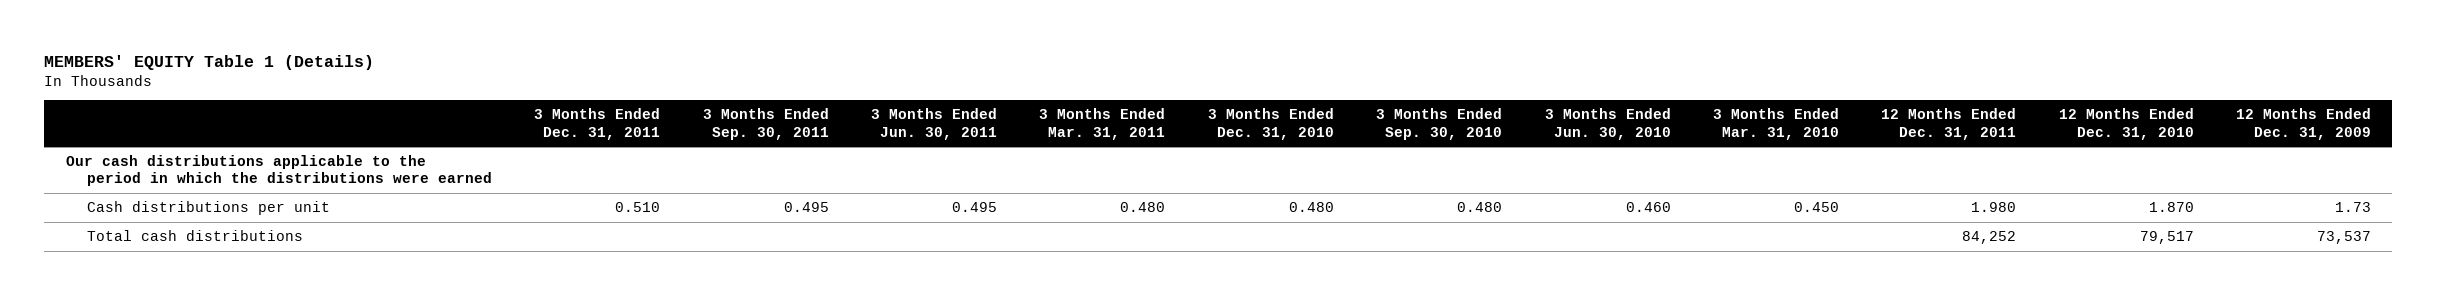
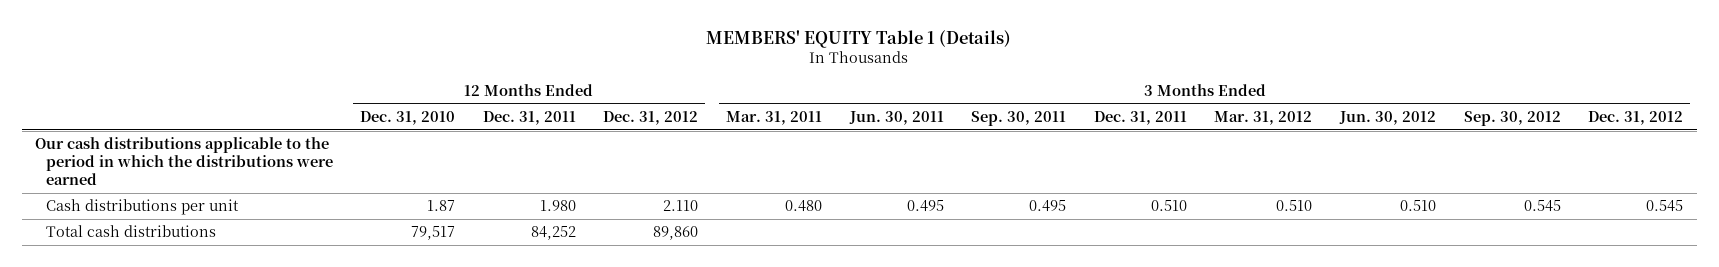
[1207,108,1334,140] 3 Months Ended Dec. 31, 2010 -> none
[1376,108,1503,140] 3 Months Ended Sep. 30, 2010 -> none
[1544,108,1671,140] 3 Months Ended Jun. 30, 2010 -> none
[1713,108,1840,140] 3 Months Ended Mar. 31, 2010 -> none
[2236,108,2372,140] 12 Months Ended Dec. 31, 2009 -> none
none -> [603,110,699,125] Dec. 31, 2012
none -> [1214,110,1313,125] Mar. 31, 2012
none -> [1339,110,1437,125] Jun. 30, 2012
none -> [1463,110,1561,126] Sep. 30, 2012
none -> [1588,110,1684,125] Dec. 31, 2012
[2148,202,2194,213] 1.870 -> [427,200,456,212] 1.87

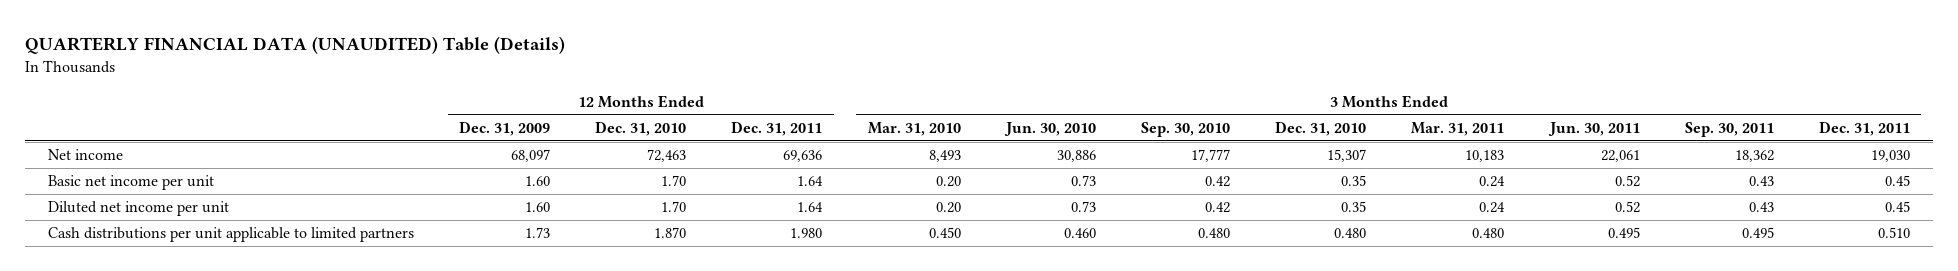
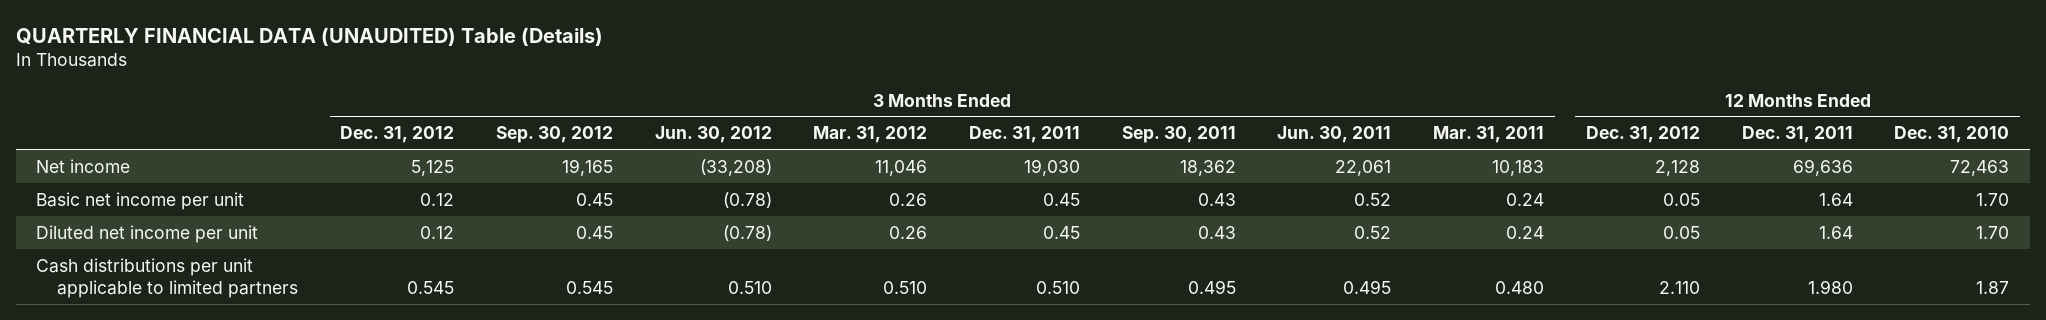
[459,120,551,136] Dec. 31, 2009 -> none
[867,121,961,136] Mar. 31, 2010 -> none
[1003,121,1096,136] Jun. 30, 2010 -> none
[1141,121,1231,137] Sep. 30, 2010 -> none
[1275,120,1367,136] Dec. 31, 2010 -> none
none -> [340,126,455,144] Dec. 31, 2012
none -> [495,126,613,144] Sep. 30, 2012
none -> [654,126,772,144] Jun. 30, 2012
none -> [813,126,928,144] Mar. 31, 2012
none -> [1585,126,1700,144] Dec. 31, 2012
[654,227,687,239] 1.870 -> [1976,281,2010,295] 1.87

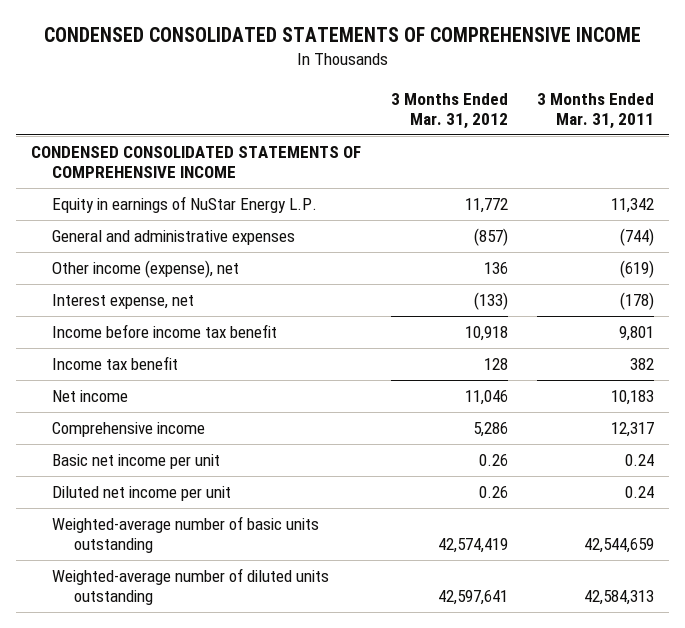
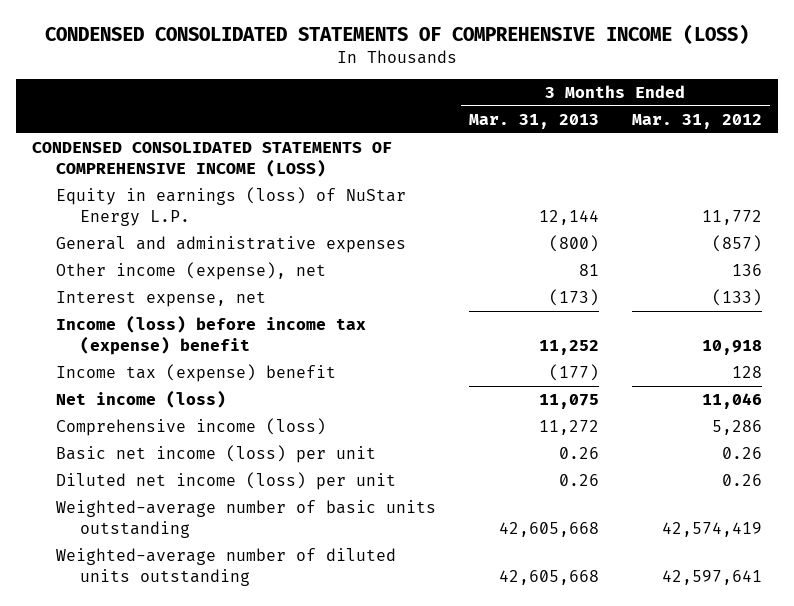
[43,27,641,43] CONDENSED CONSOLIDATED STATEMENTS OF COMPREHENSIVE INCOME -> [44,23,749,44] CONDENSED CONSOLIDATED STATEMENTS OF COMPREHENSIVE INCOME (LOSS)
[537,92,655,129] 3 Months Ended Mar. 31, 2011 -> none
none -> [468,114,599,130] Mar. 31, 2013
[30,146,361,179] CONDENSED CONSOLIDATED STATEMENTS OF COMPREHENSIVE INCOME -> [32,142,393,177] CONDENSED CONSOLIDATED STATEMENTS OF COMPREHENSIVE INCOME (LOSS)
[52,196,318,214] Equity in earnings of NuStar Energy L.P. -> [55,187,406,226] Equity in earnings (loss) of NuStar Energy L.P.
[52,324,278,339] Income before income tax benefit -> [55,315,366,355] Income (loss) before income tax (expense) benefit
[52,356,179,371] Income tax benefit -> [55,364,336,383] Income tax (expense) benefit
[52,390,129,403] Net income -> [55,390,226,409] Net income (loss)
[52,422,206,438] Comprehensive income -> [55,418,326,437] Comprehensive income (loss)
[52,454,221,470] Basic net income per unit -> [55,445,376,464] Basic net income (loss) per unit
[52,486,232,502] Diluted net income per unit -> [55,472,396,491] Diluted net income (loss) per unit

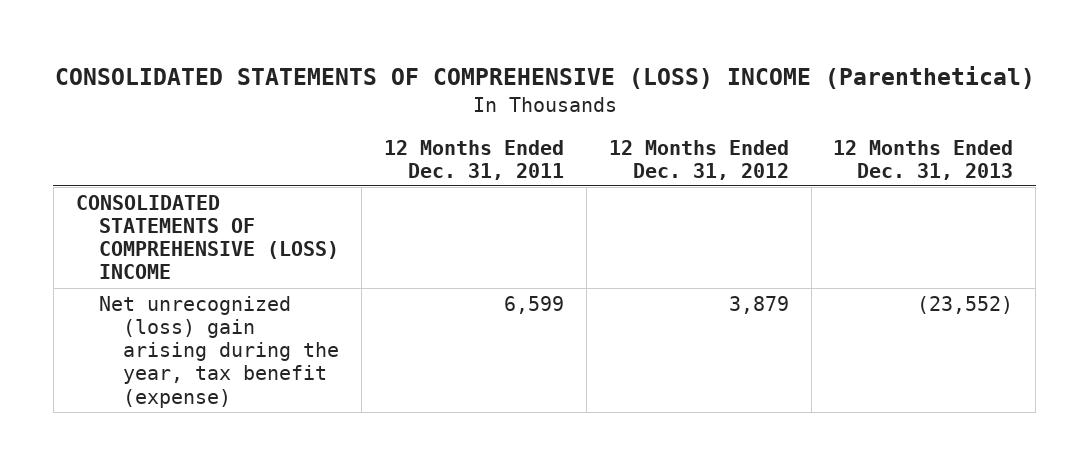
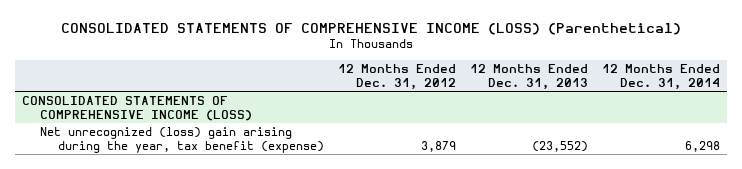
[54,65,1035,89] CONSOLIDATED STATEMENTS OF COMPREHENSIVE (LOSS) INCOME (Parenthetical) -> [60,23,681,36] CONSOLIDATED STATEMENTS OF COMPREHENSIVE INCOME (LOSS) (Parenthetical)
[383,139,564,180] 12 Months Ended Dec. 31, 2011 -> none
none -> [601,64,720,90] 12 Months Ended Dec. 31, 2014
[75,194,340,280] CONSOLIDATED STATEMENTS OF COMPREHENSIVE (LOSS) INCOME -> [22,96,253,121] CONSOLIDATED STATEMENTS OF COMPREHENSIVE INCOME (LOSS)

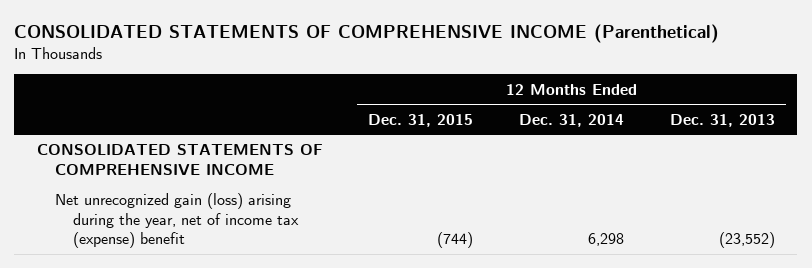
[60,23,681,36] CONSOLIDATED STATEMENTS OF COMPREHENSIVE INCOME (LOSS) (Parenthetical) -> [14,24,720,44] CONSOLIDATED STATEMENTS OF COMPREHENSIVE INCOME (Parenthetical)
[338,64,457,90] 12 Months Ended Dec. 31, 2012 -> none
none -> [368,113,474,127] Dec. 31, 2015
[22,96,253,121] CONSOLIDATED STATEMENTS OF COMPREHENSIVE INCOME (LOSS) -> [36,144,323,175] CONSOLIDATED STATEMENTS OF COMPREHENSIVE INCOME
[40,127,325,153] Net unrecognized (loss) gain arising during the year, tax benefit (expense) -> [54,193,299,249] Net unrecognized gain (loss) arising during the year, net of income tax (expense) benefit

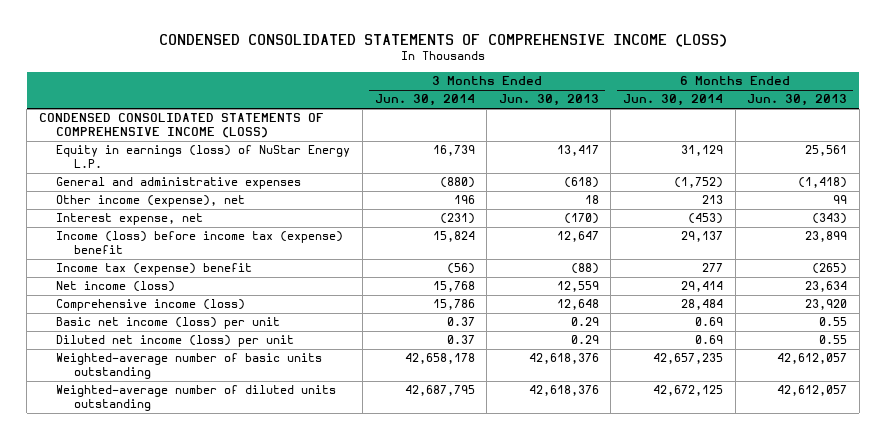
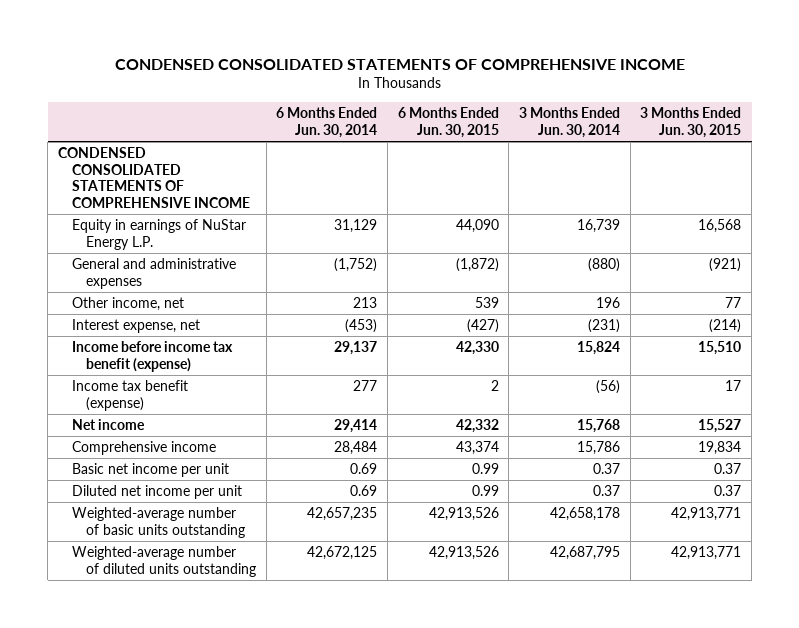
[159,33,728,47] CONDENSED CONSOLIDATED STATEMENTS OF COMPREHENSIVE INCOME (LOSS) -> [114,58,685,70] CONDENSED CONSOLIDATED STATEMENTS OF COMPREHENSIVE INCOME
[498,94,599,107] Jun. 30, 2013 -> none
[747,94,848,107] Jun. 30, 2013 -> none
none -> [397,107,499,139] 6 Months Ended Jun. 30, 2015
none -> [640,107,742,139] 3 Months Ended Jun. 30, 2015
[38,113,324,139] CONDENSED CONSOLIDATED STATEMENTS OF COMPREHENSIVE INCOME (LOSS) -> [58,146,250,209] CONDENSED CONSOLIDATED STATEMENTS OF COMPREHENSIVE INCOME
[56,145,351,169] Equity in earnings (loss) of NuStar Energy L.P. -> [71,218,246,250] Equity in earnings of NuStar Energy L.P.
[56,195,246,208] Other income (expense), net -> [71,296,184,311] Other income, net
[56,231,344,255] Income (loss) before income tax (expense) benefit -> [71,340,233,372] Income before income tax benefit (expense)
[56,263,253,276] Income tax (expense) benefit -> [71,379,188,411] Income tax benefit (expense)
[56,281,176,293] Net income (loss) -> [71,418,145,430] Net income
[56,299,246,312] Comprehensive income (loss) -> [71,440,216,455] Comprehensive income
[56,317,281,330] Basic net income (loss) per unit -> [71,462,229,477] Basic net income per unit
[56,335,295,348] Diluted net income (loss) per unit -> [71,484,242,499] Diluted net income per unit

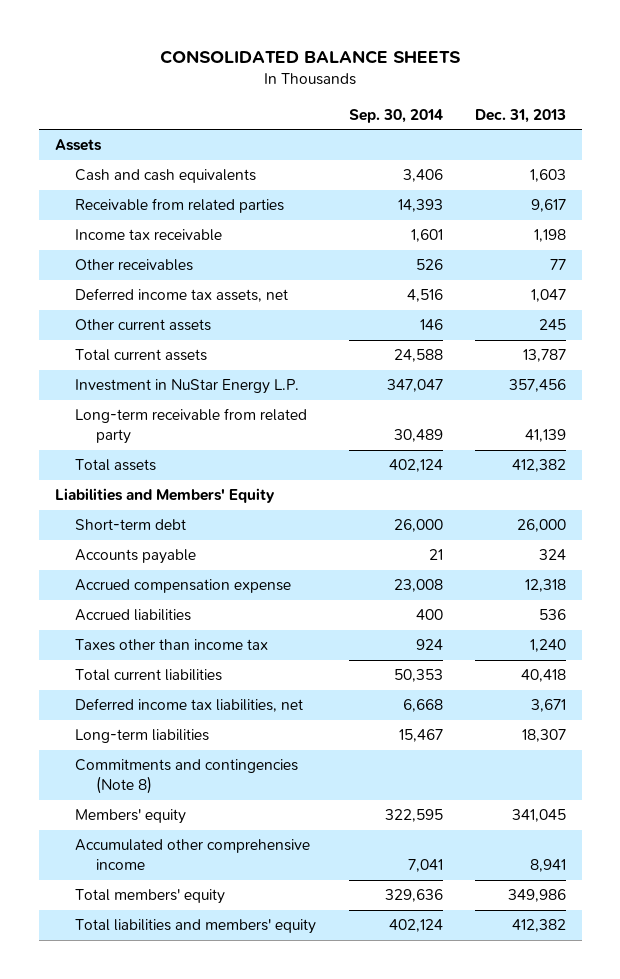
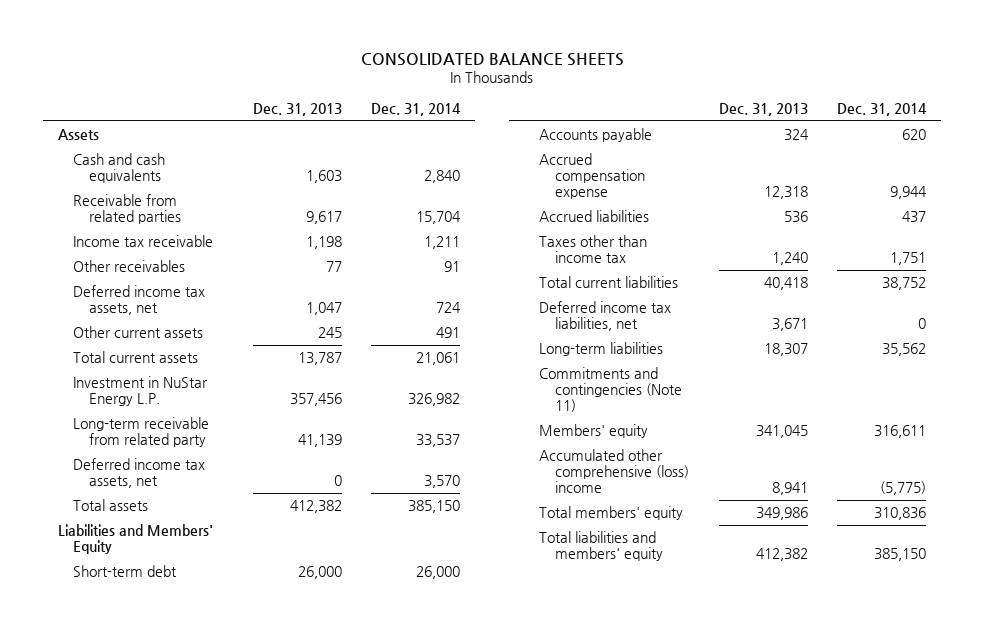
[348,108,443,123] Sep. 30, 2014 -> none
none -> [371,102,462,116] Dec. 31, 2014
none -> [73,458,206,489] Deferred income tax assets, net
[75,759,299,794] Commitments and contingencies (Note 8) -> [539,367,683,413] Commitments and contingencies (Note 11)
[75,839,311,870] Accumulated other comprehensive income -> [539,449,690,494] Accumulated other comprehensive (loss) income

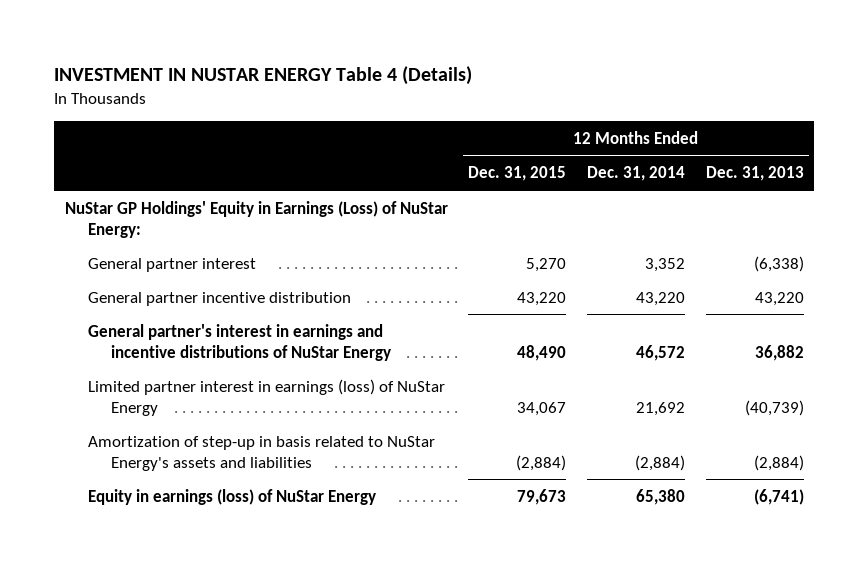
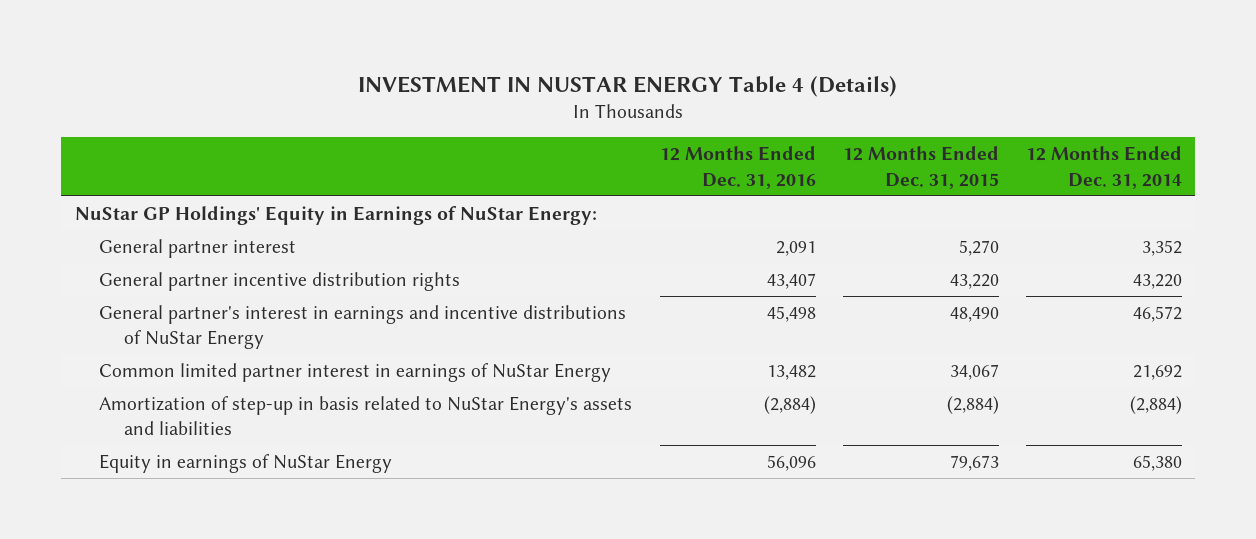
[705,166,804,182] Dec. 31, 2013 -> none
none -> [659,146,816,189] 12 Months Ended Dec. 31, 2016
[64,200,448,238] NuStar GP Holdings' Equity in Earnings (Loss) of NuStar Energy: -> [74,205,597,225] NuStar GP Holdings' Equity in Earnings of NuStar Energy:
[87,291,351,306] General partner incentive distribution -> [99,271,461,291] General partner incentive distribution rights
[87,378,445,416] Limited partner interest in earnings (loss) of NuStar Energy -> [99,362,612,382] Common limited partner interest in earnings of NuStar Energy
[87,488,376,505] Equity in earnings (loss) of NuStar Energy -> [99,453,393,473] Equity in earnings of NuStar Energy

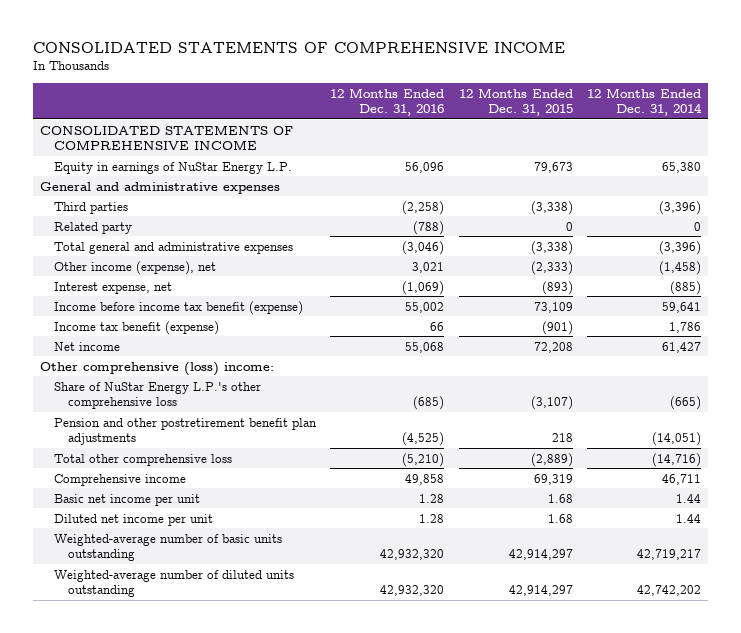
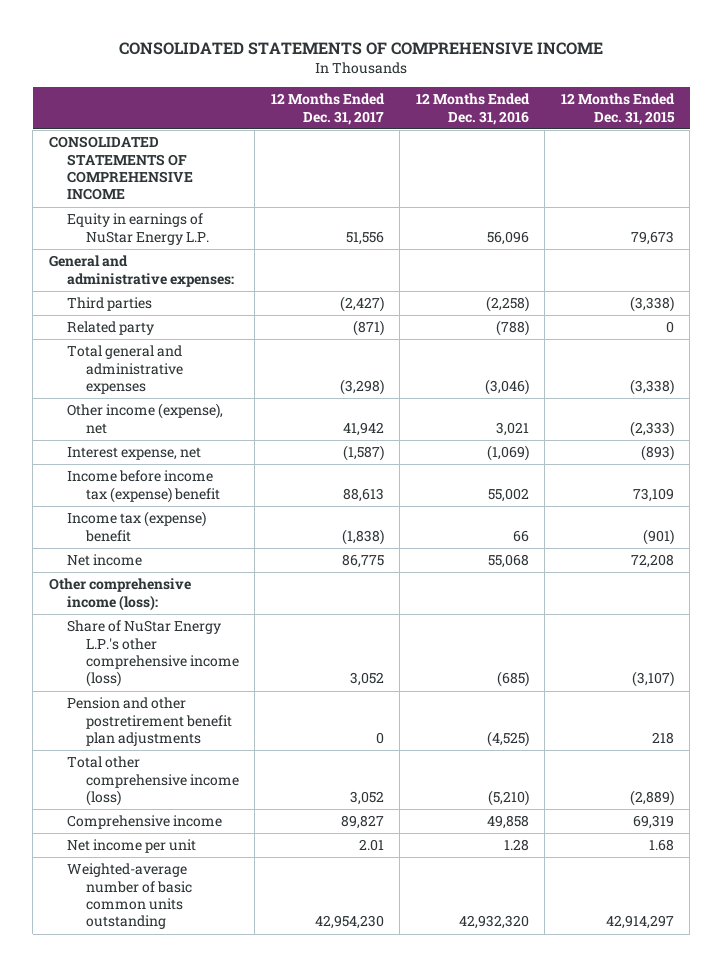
[586,87,702,116] 12 Months Ended Dec. 31, 2014 -> none
none -> [270,93,385,125] 12 Months Ended Dec. 31, 2017
[40,181,281,194] General and administrative expenses -> [48,255,235,287] General and administrative expenses:
[53,300,303,315] Income before income tax benefit (expense) -> [67,470,220,503] Income before income tax (expense) benefit
[53,320,219,335] Income tax benefit (expense) -> [67,511,207,542] Income tax (expense) benefit
[40,361,275,376] Other comprehensive (loss) income: -> [48,578,191,611] Other comprehensive income (loss):
[53,381,261,410] Share of NuStar Energy L.P.'s other comprehensive loss -> [67,620,239,688] Share of NuStar Energy L.P.'s other comprehensive income (loss)
[53,453,232,466] Total other comprehensive loss -> [67,756,239,807] Total other comprehensive income (loss)
[53,513,213,526] Diluted net income per unit -> none
[53,569,294,598] Weighted-average number of diluted units outstanding -> none
[53,493,200,506] Basic net income per unit -> [67,839,197,854] Net income per unit
[53,533,282,562] Weighted-average number of basic units outstanding -> [67,863,192,930] Weighted-average number of basic common units outstanding

